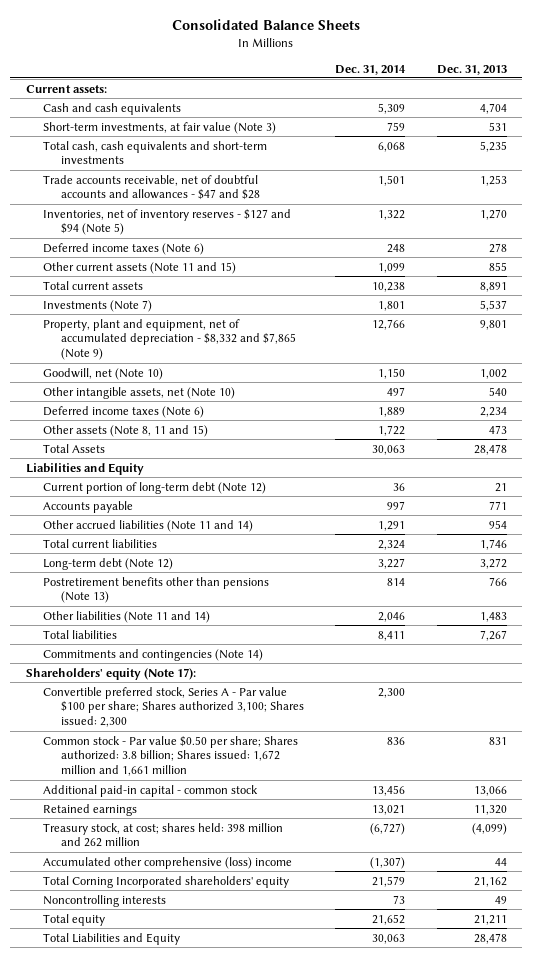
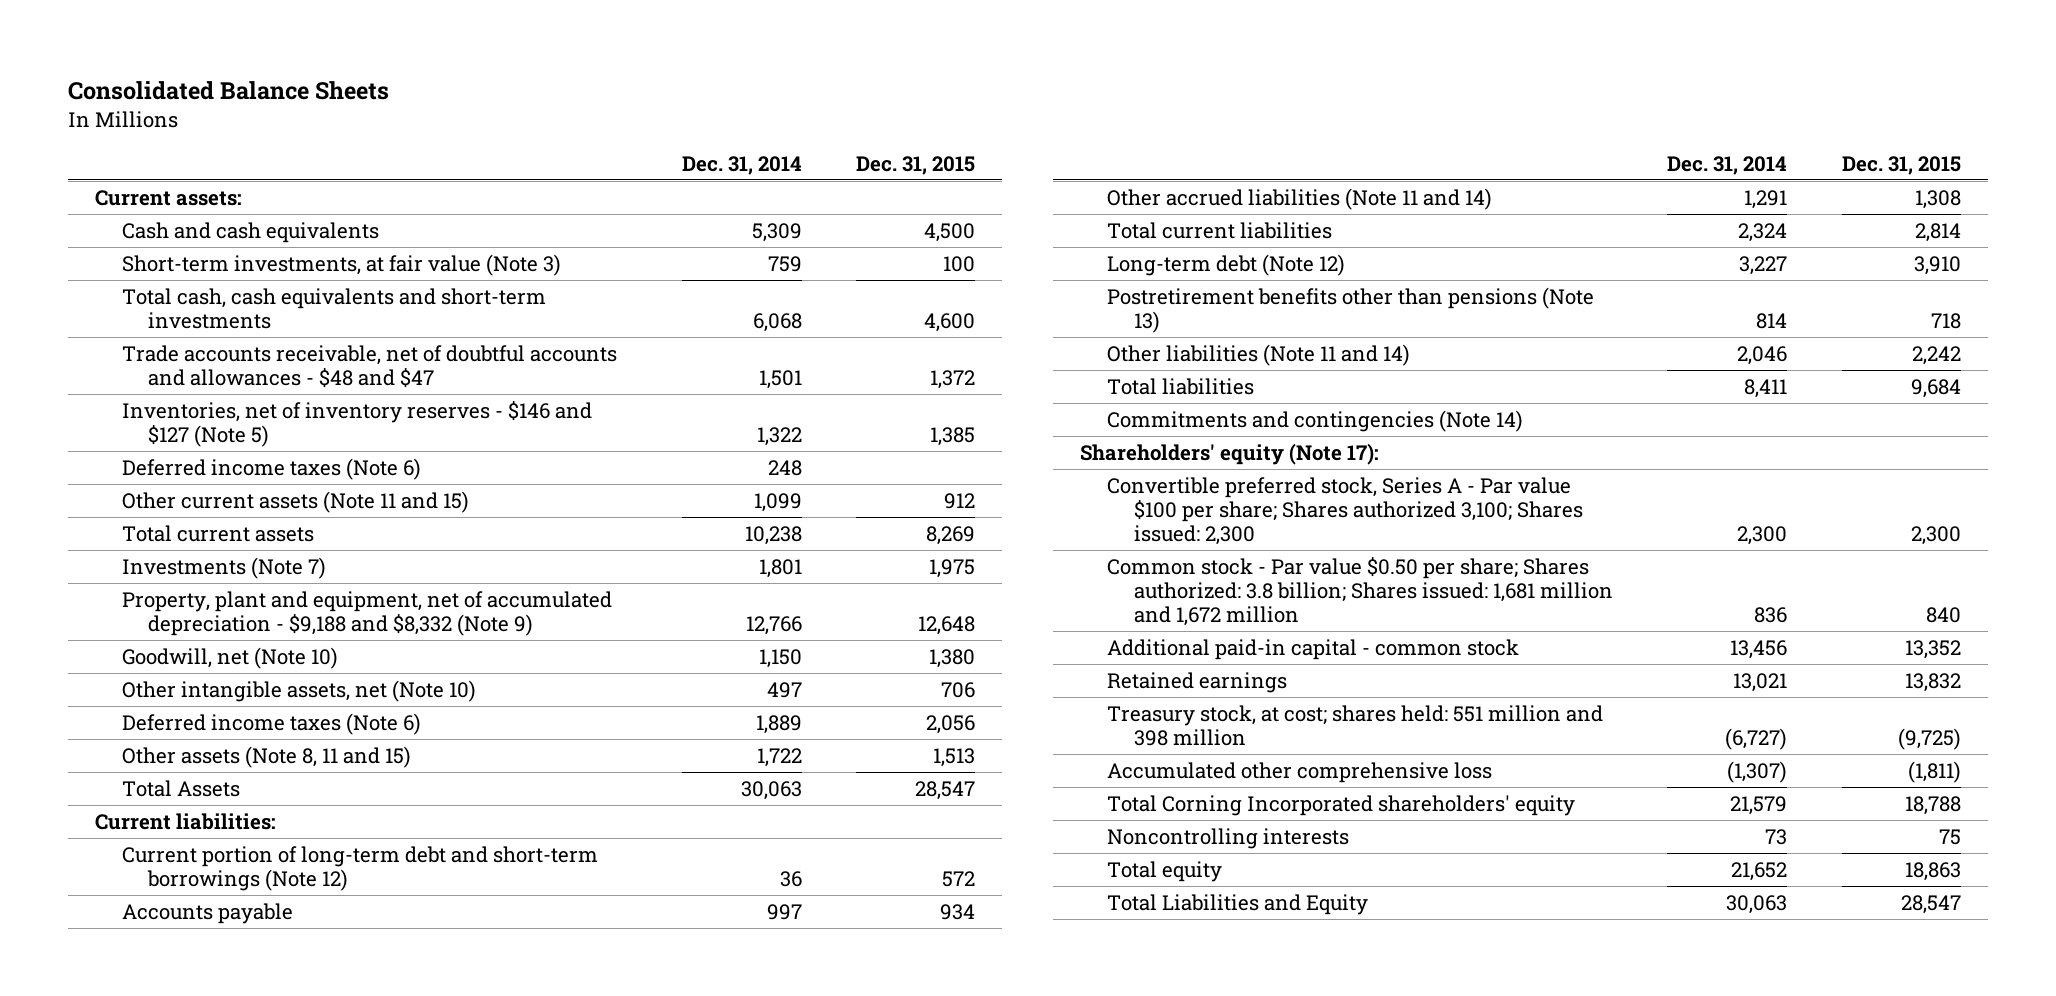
[436,64,507,75] Dec. 31, 2013 -> none
none -> [856,155,976,175] Dec. 31, 2015
[43,174,260,201] Trade accounts receivable, net of doubtful accounts and allowances - $47 and $28 -> [121,344,617,388] Trade accounts receivable, net of doubtful accounts and allowances - $48 and $47
[43,208,292,236] Inventories, net of inventory reserves - $127 and $94 (Note 5) -> [121,400,592,447] Inventories, net of inventory reserves - $146 and $127 (Note 5)
[43,318,296,361] Property, plant and equipment, net of accumulated depreciation - $8,332 and $7,865 (Note 9) -> [121,590,612,636] Property, plant and equipment, net of accumulated depreciation - $9,188 and $8,332 (Note 9)
[26,462,145,475] Liabilities and Equity -> none
none -> [94,812,276,830] Current liabilities:
[43,481,267,494] Current portion of long-term debt (Note 12) -> [121,845,598,891] Current portion of long-term debt and short-term borrowings (Note 12)
[43,735,299,777] Common stock - Par value $0.50 per share; Shares authorized: 3.8 billion; Shares issued: 1,672 million and 1,661 million -> [1107,556,1614,627] Common stock - Par value $0.50 per share; Shares authorized: 3.8 billion; Shares issued: 1,681 million and 1,672 million
[43,822,284,848] Treasury stock, at cost; shares held: 398 million and 262 million -> [1107,704,1604,746] Treasury stock, at cost; shares held: 551 million and 398 million
[43,856,293,869] Accumulated other comprehensive (loss) income -> [1107,761,1493,783] Accumulated other comprehensive loss

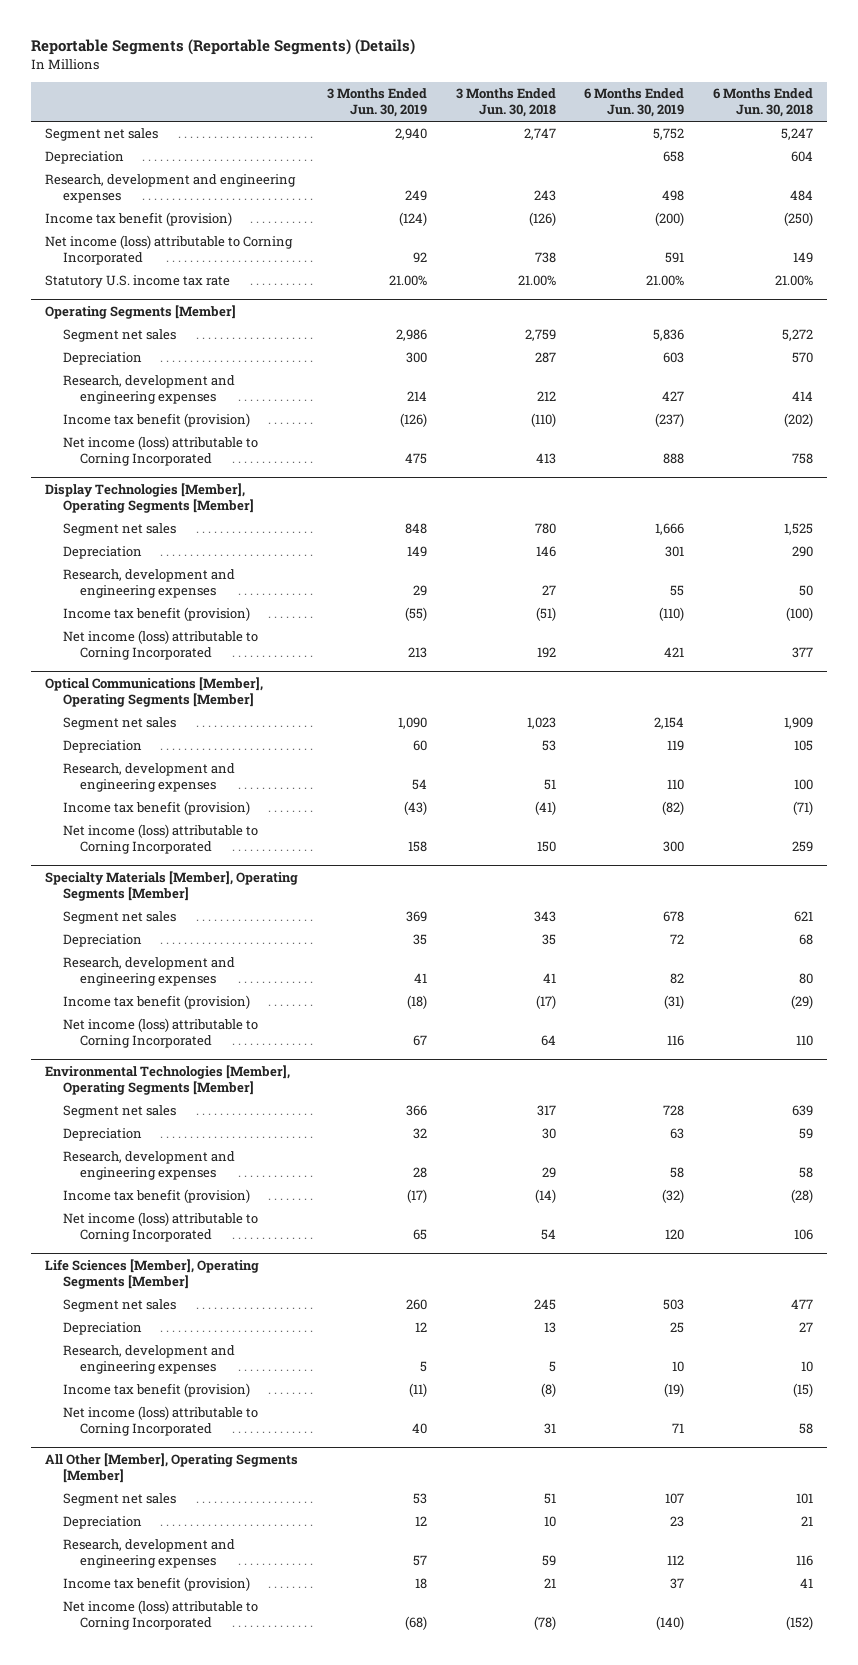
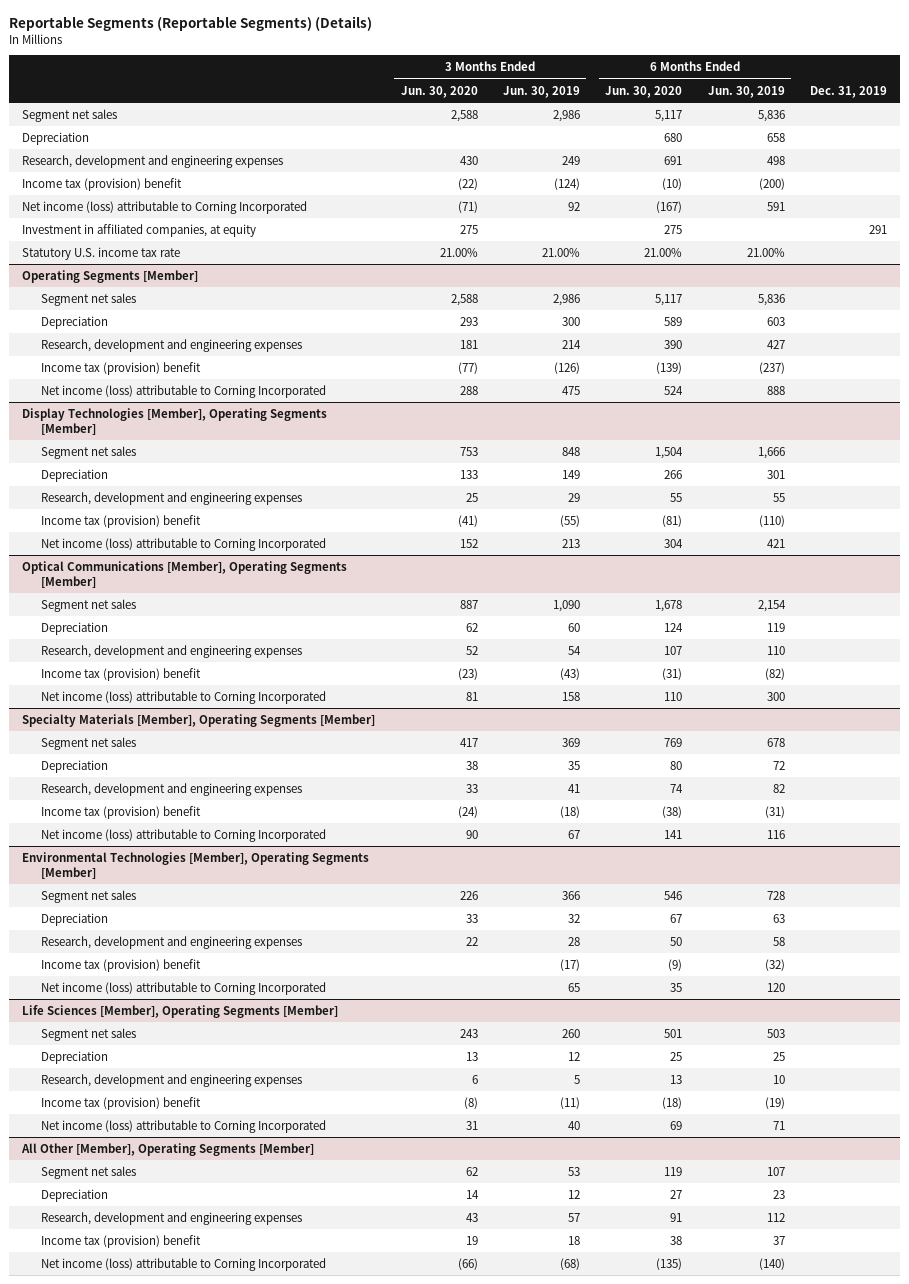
[455,88,556,118] 3 Months Ended Jun. 30, 2018 -> none
[712,88,813,118] 6 Months Ended Jun. 30, 2018 -> none
none -> [400,85,478,98] Jun. 30, 2020
none -> [605,85,683,98] Jun. 30, 2020
none -> [810,85,888,98] Dec. 31, 2019
[395,128,428,141] 2,940 -> [552,109,580,122] 2,986
[653,128,685,141] 5,752 -> [757,109,785,122] 5,836
[45,212,233,227] Income tax benefit (provision) -> [22,177,183,191] Income tax (provision) benefit
none -> [22,223,257,237] Investment in affiliated companies, at equity
[62,413,250,428] Income tax benefit (provision) -> [40,361,201,375] Income tax (provision) benefit
[62,607,250,622] Income tax benefit (provision) -> [40,514,201,528] Income tax (provision) benefit
[62,801,250,816] Income tax benefit (provision) -> [40,667,201,681] Income tax (provision) benefit
[62,995,250,1010] Income tax benefit (provision) -> [40,805,201,819] Income tax (provision) benefit
[62,1189,250,1204] Income tax benefit (provision) -> [40,958,201,972] Income tax (provision) benefit
[62,1383,250,1398] Income tax benefit (provision) -> [40,1096,201,1110] Income tax (provision) benefit
[62,1577,250,1592] Income tax benefit (provision) -> [40,1234,201,1248] Income tax (provision) benefit

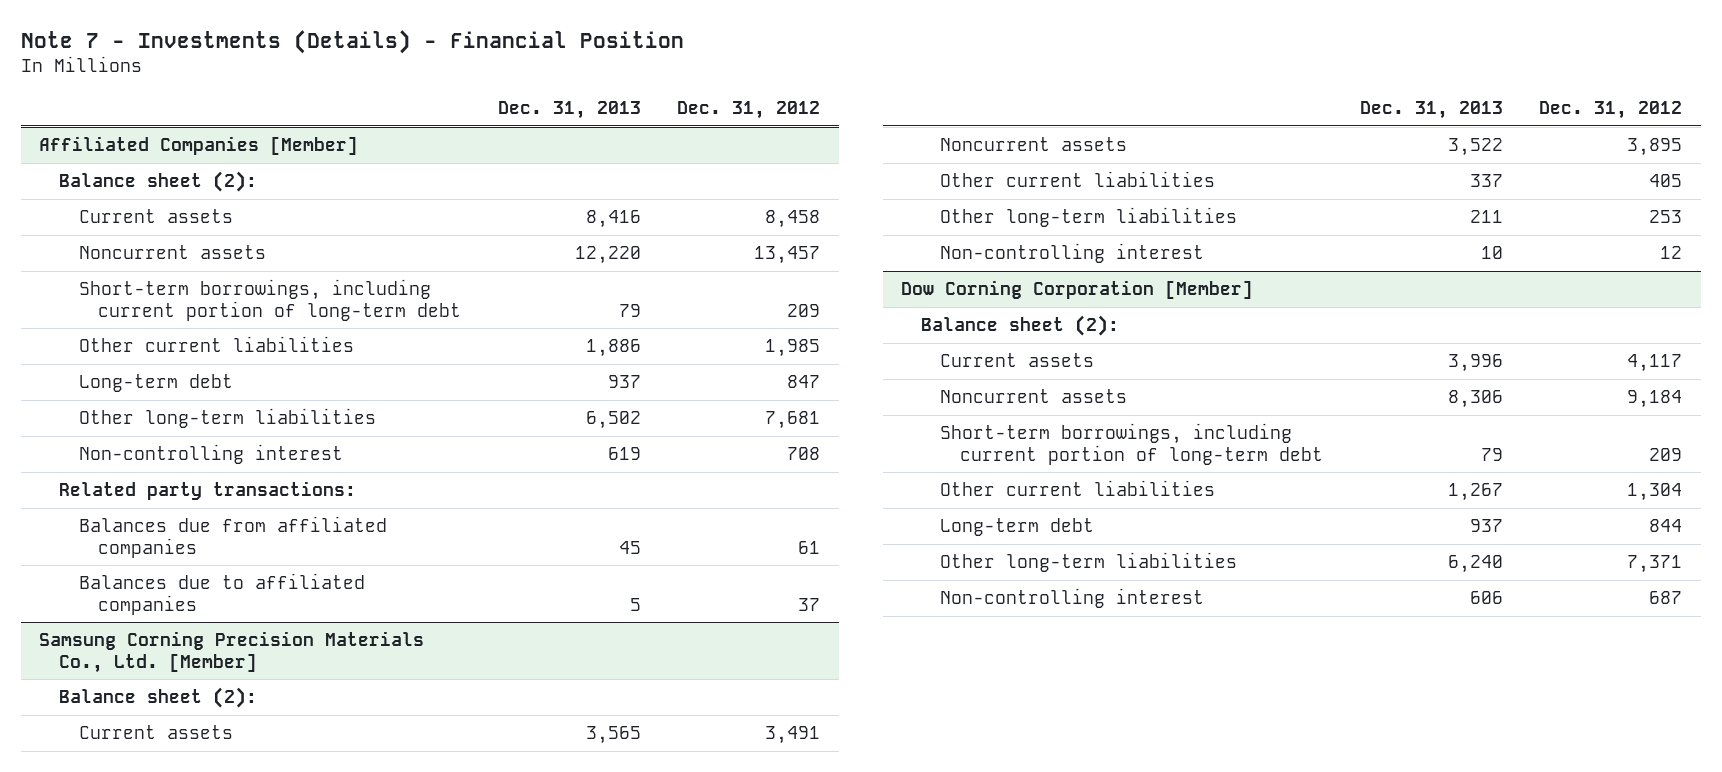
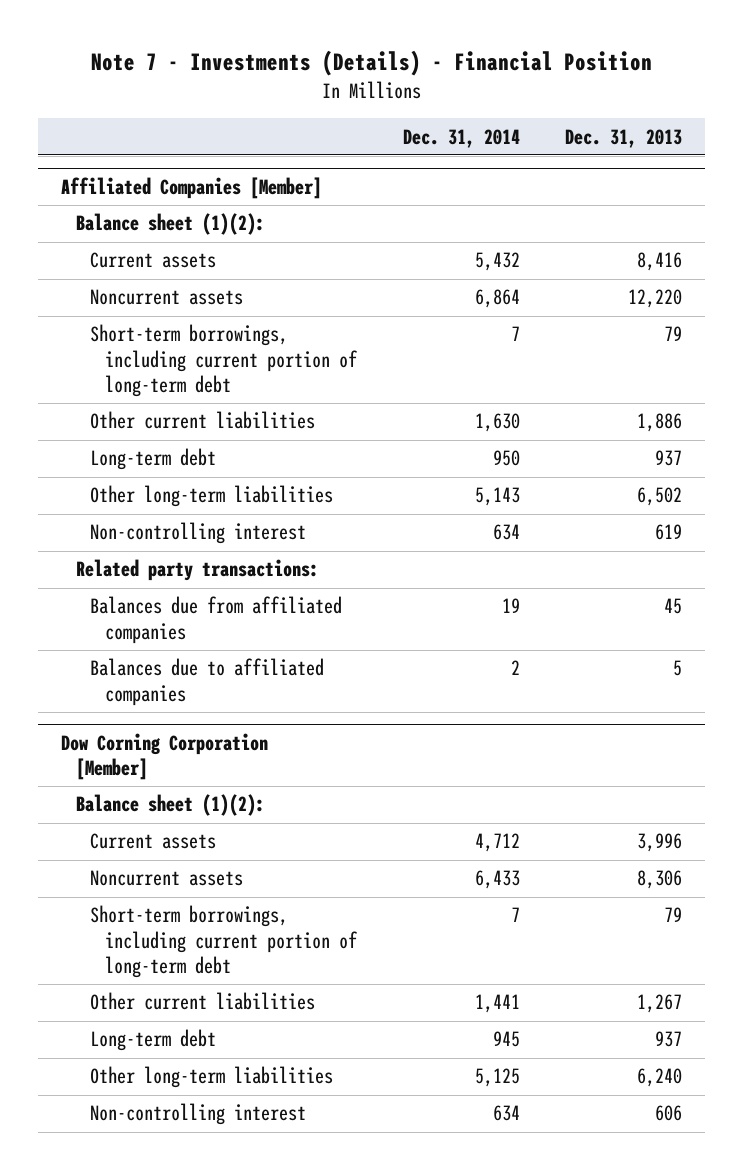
[677,100,821,119] Dec. 31, 2012 -> none
none -> [402,128,520,148] Dec. 31, 2014
[59,170,258,192] Balance sheet (2): -> [75,213,265,236] Balance sheet (1)(2):
[39,630,425,673] Samsung Corning Precision Materials Co., Ltd. [Member] -> none
[59,686,258,708] Balance sheet (2): -> none
[78,724,233,739] Current assets -> none
[940,136,1128,151] Noncurrent assets -> none
[940,170,1216,187] Other current liabilities -> none
[940,206,1238,227] Other long-term liabilities -> none
[940,242,1205,263] Non-controlling interest -> none
[920,314,1119,336] Balance sheet (2): -> [75,794,265,817] Balance sheet (1)(2):

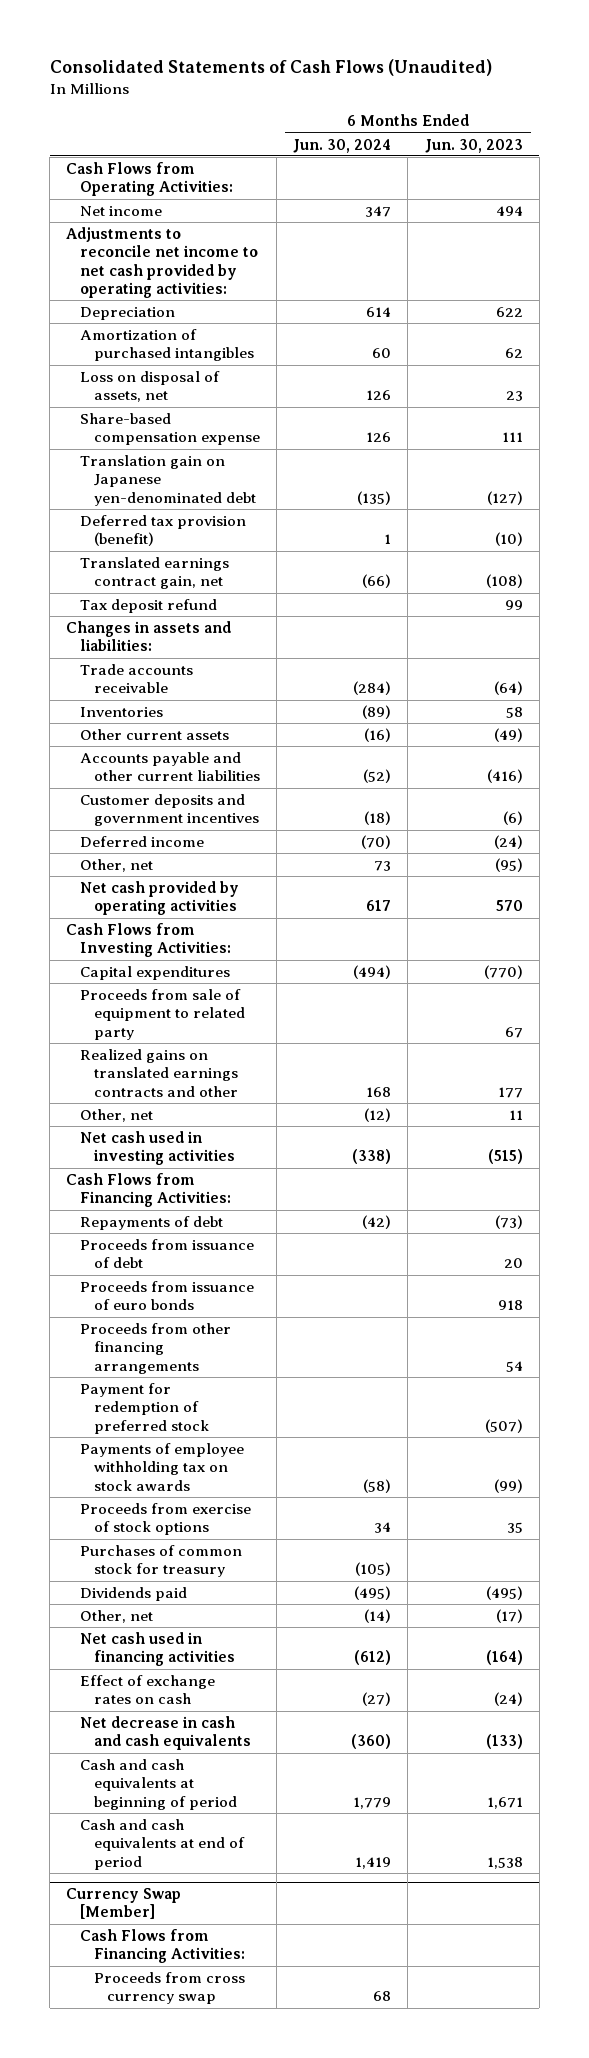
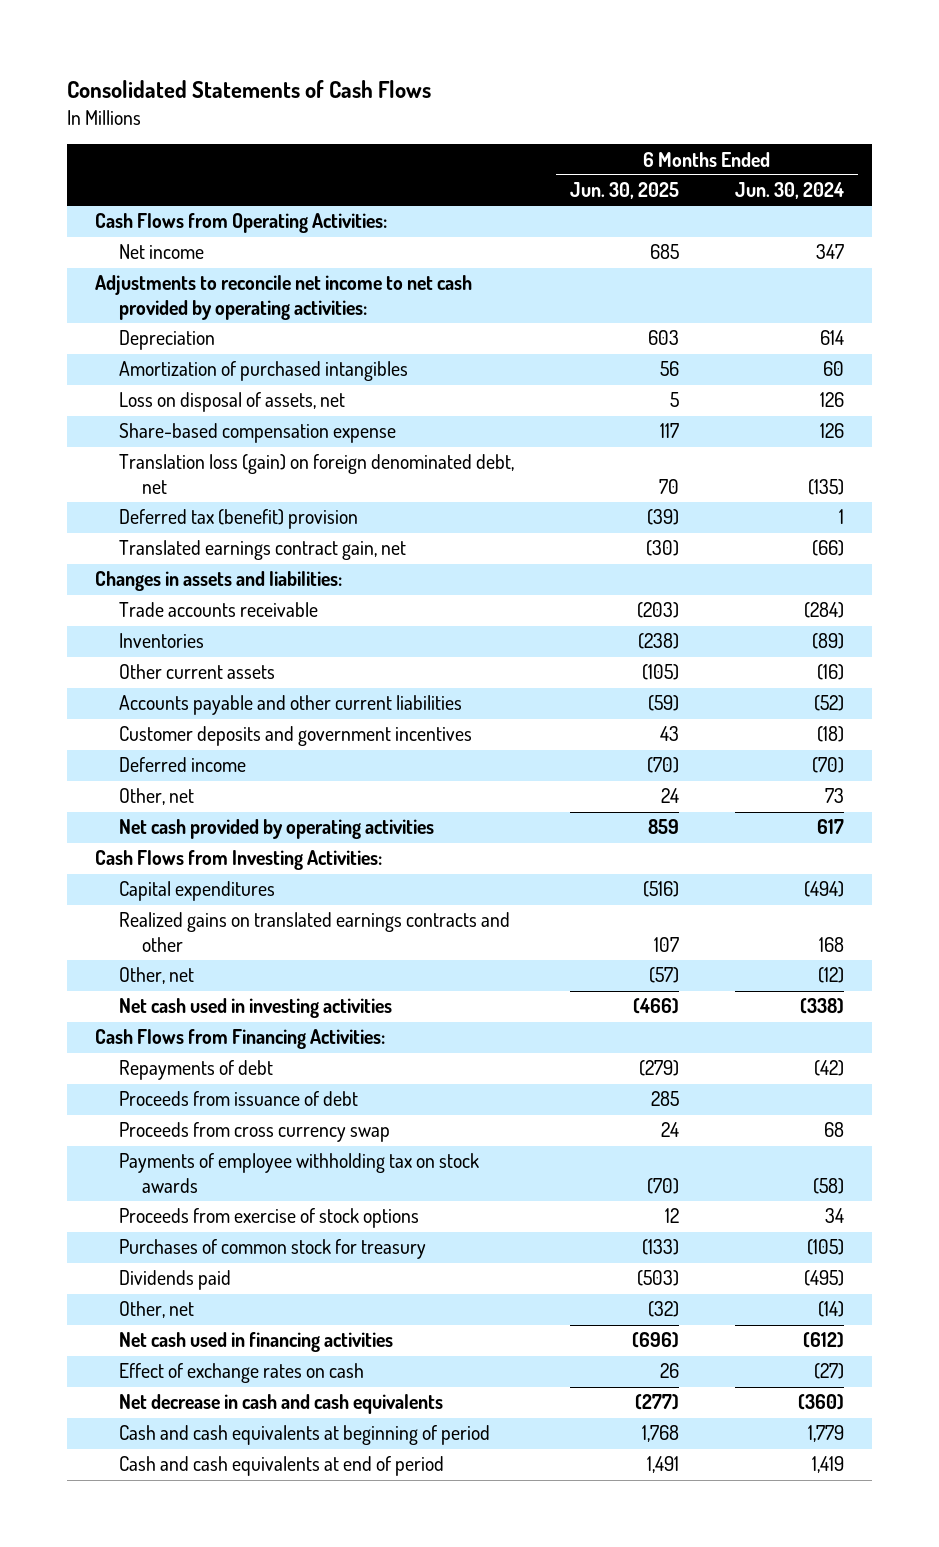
[49,59,492,77] Consolidated Statements of Cash Flows (Unaudited) -> [67,80,432,99] Consolidated Statements of Cash Flows
[424,138,523,153] Jun. 30, 2023 -> none
none -> [569,182,679,200] Jun. 30, 2025
[80,454,256,506] Translation gain on Japanese yen-denominated debt -> [118,454,514,494] Translation loss (gain) on foreign denominated debt, net
[80,514,247,547] Deferred tax provision (benefit) -> [118,509,358,530] Deferred tax (benefit) provision
[80,598,218,613] Tax deposit refund -> none
[80,988,245,1040] Proceeds from sale of equipment to related party -> none
[80,1280,255,1311] Proceeds from issuance of euro bonds -> none
[80,1322,232,1374] Proceeds from other financing arrangements -> none
[80,1382,209,1434] Payment for redemption of preferred stock -> none
none -> [118,1122,390,1143] Proceeds from cross currency swap
[66,1888,182,1920] Currency Swap [Member] -> none
[80,1928,245,1964] Cash Flows from Financing Activities: -> none
[93,1971,245,2005] Proceeds from cross currency swap -> none

